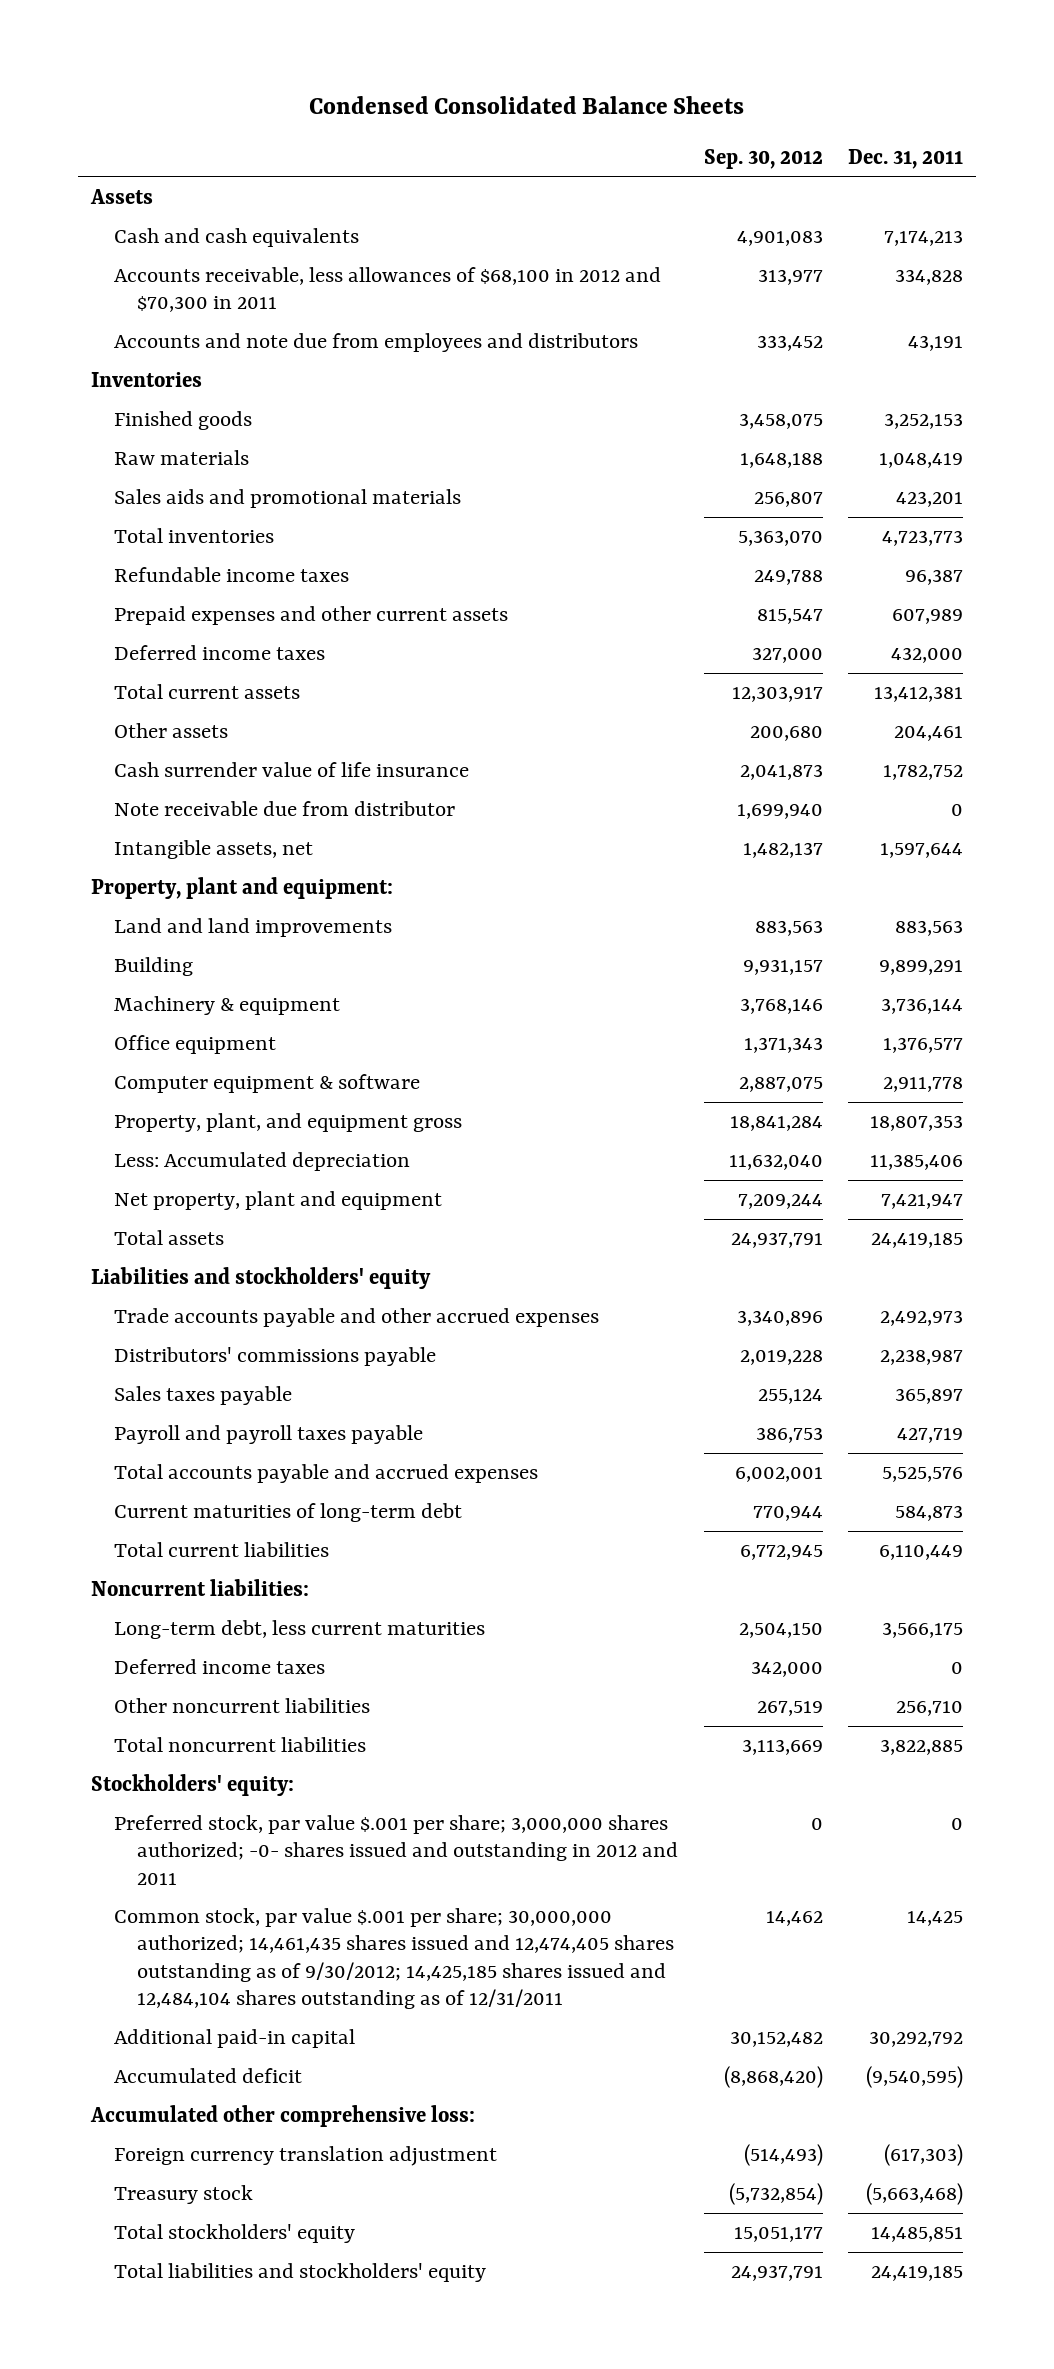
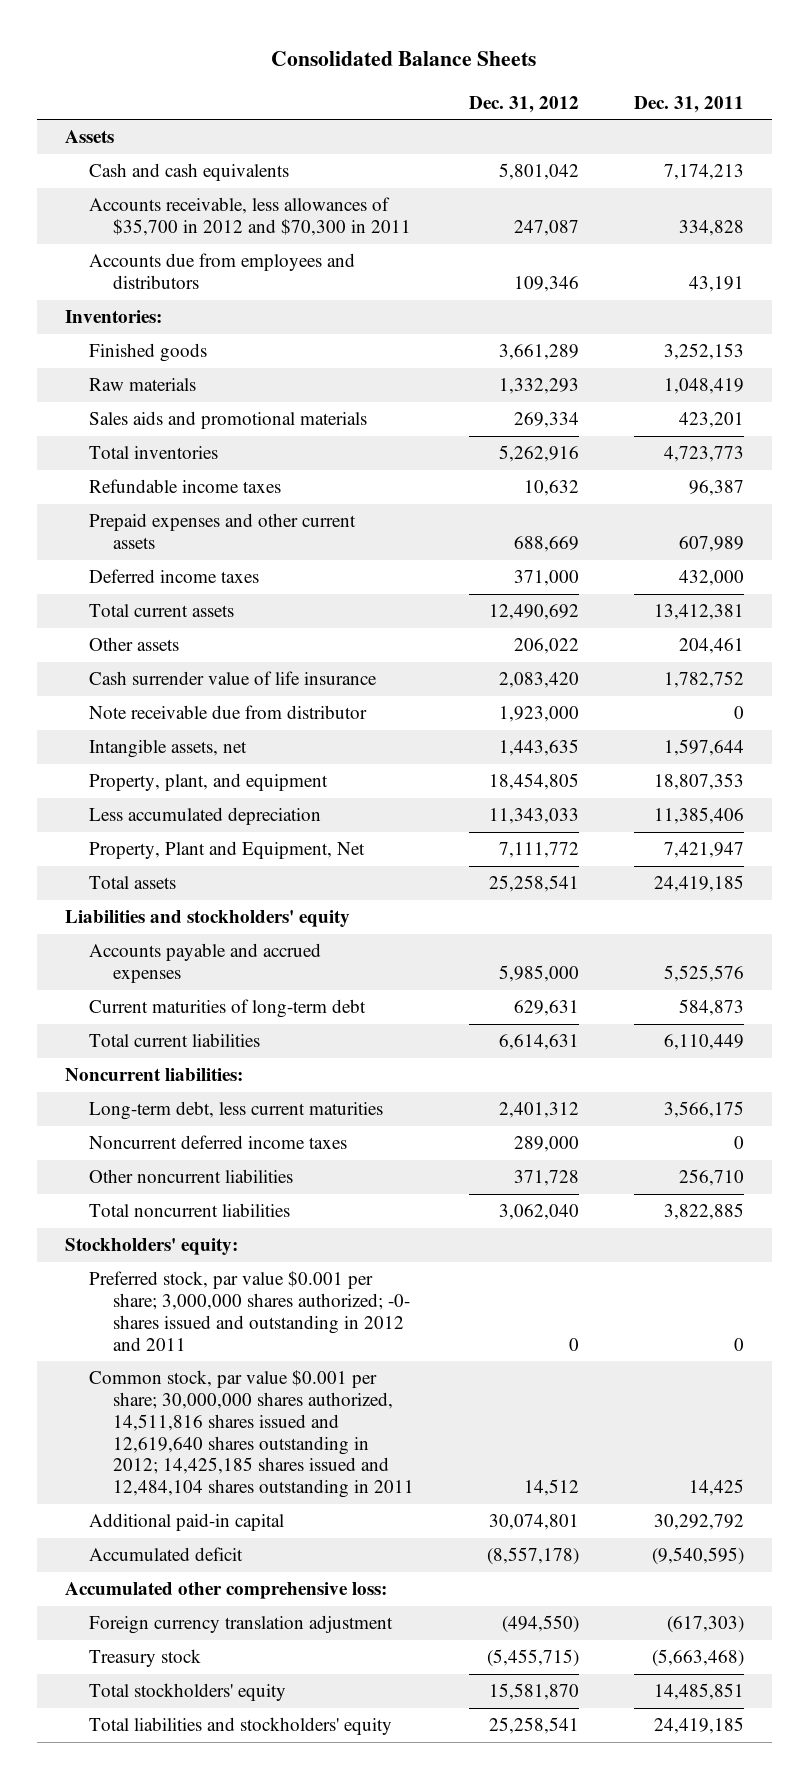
[308,96,744,115] Condensed Consolidated Balance Sheets -> [271,51,537,67] Consolidated Balance Sheets
[703,149,823,170] Sep. 30, 2012 -> none
none -> [468,95,579,113] Dec. 31, 2012
[113,266,661,313] Accounts receivable, less allowances of $68,100 in 2012 and $70,300 in 2011 -> [88,197,411,237] Accounts receivable, less allowances of $35,700 in 2012 and $70,300 in 2011
[113,332,638,352] Accounts and note due from employees and distributors -> [88,253,355,290] Accounts due from employees and distributors
[90,371,202,387] Inventories -> [64,310,162,324] Inventories:
[90,876,393,899] Property, plant and equipment: -> none
[113,917,392,937] Land and land improvements -> none
[113,956,193,976] Building -> none
[113,995,340,1015] Machinery & equipment -> none
[113,1034,276,1054] Office equipment -> none
[113,1073,420,1093] Computer equipment & software -> none
[113,1112,462,1132] Property, plant, and equipment gross -> [88,773,328,792] Property, plant, and equipment
[113,1151,410,1171] Less: Accumulated depreciation -> [88,807,321,826] Less accumulated depreciation
[113,1190,442,1210] Net property, plant and equipment -> [88,841,365,860] Property, Plant and Equipment, Net
[113,1307,599,1327] Trade accounts payable and other accrued expenses -> none
[113,1346,436,1366] Distributors' commissions payable -> none
[113,1385,292,1405] Sales taxes payable -> none
[113,1424,423,1444] Payroll and payroll taxes payable -> none
[113,1463,538,1483] Total accounts payable and accrued expenses -> [88,943,321,984] Accounts payable and accrued expenses
[113,1658,325,1674] Deferred income taxes -> [88,1135,347,1150] Noncurrent deferred income taxes
[113,1814,679,1885] Preferred stock, par value $.001 per share; 3,000,000 shares authorized; -0- shares issued and outstanding in 2012 and 2011 -> [88,1271,410,1351] Preferred stock, par value $0.001 per share; 3,000,000 shares authorized; -0- shares issued and outstanding in 2012 and 2011
[113,1907,675,2010] Common stock, par value $.001 per share; 30,000,000 authorized; 14,461,435 shares issued and 12,474,405 shares outstanding as of 9/30/2012; 14,425,185 shares issued and 12,484,104 shares outstanding as of 12/31/2011 -> [88,1370,414,1499] Common stock, par value $0.001 per share; 30,000,000 shares authorized, 14,511,816 shares issued and 12,619,640 shares outstanding in 2012; 14,425,185 shares issued and 12,484,104 shares outstanding in 2011

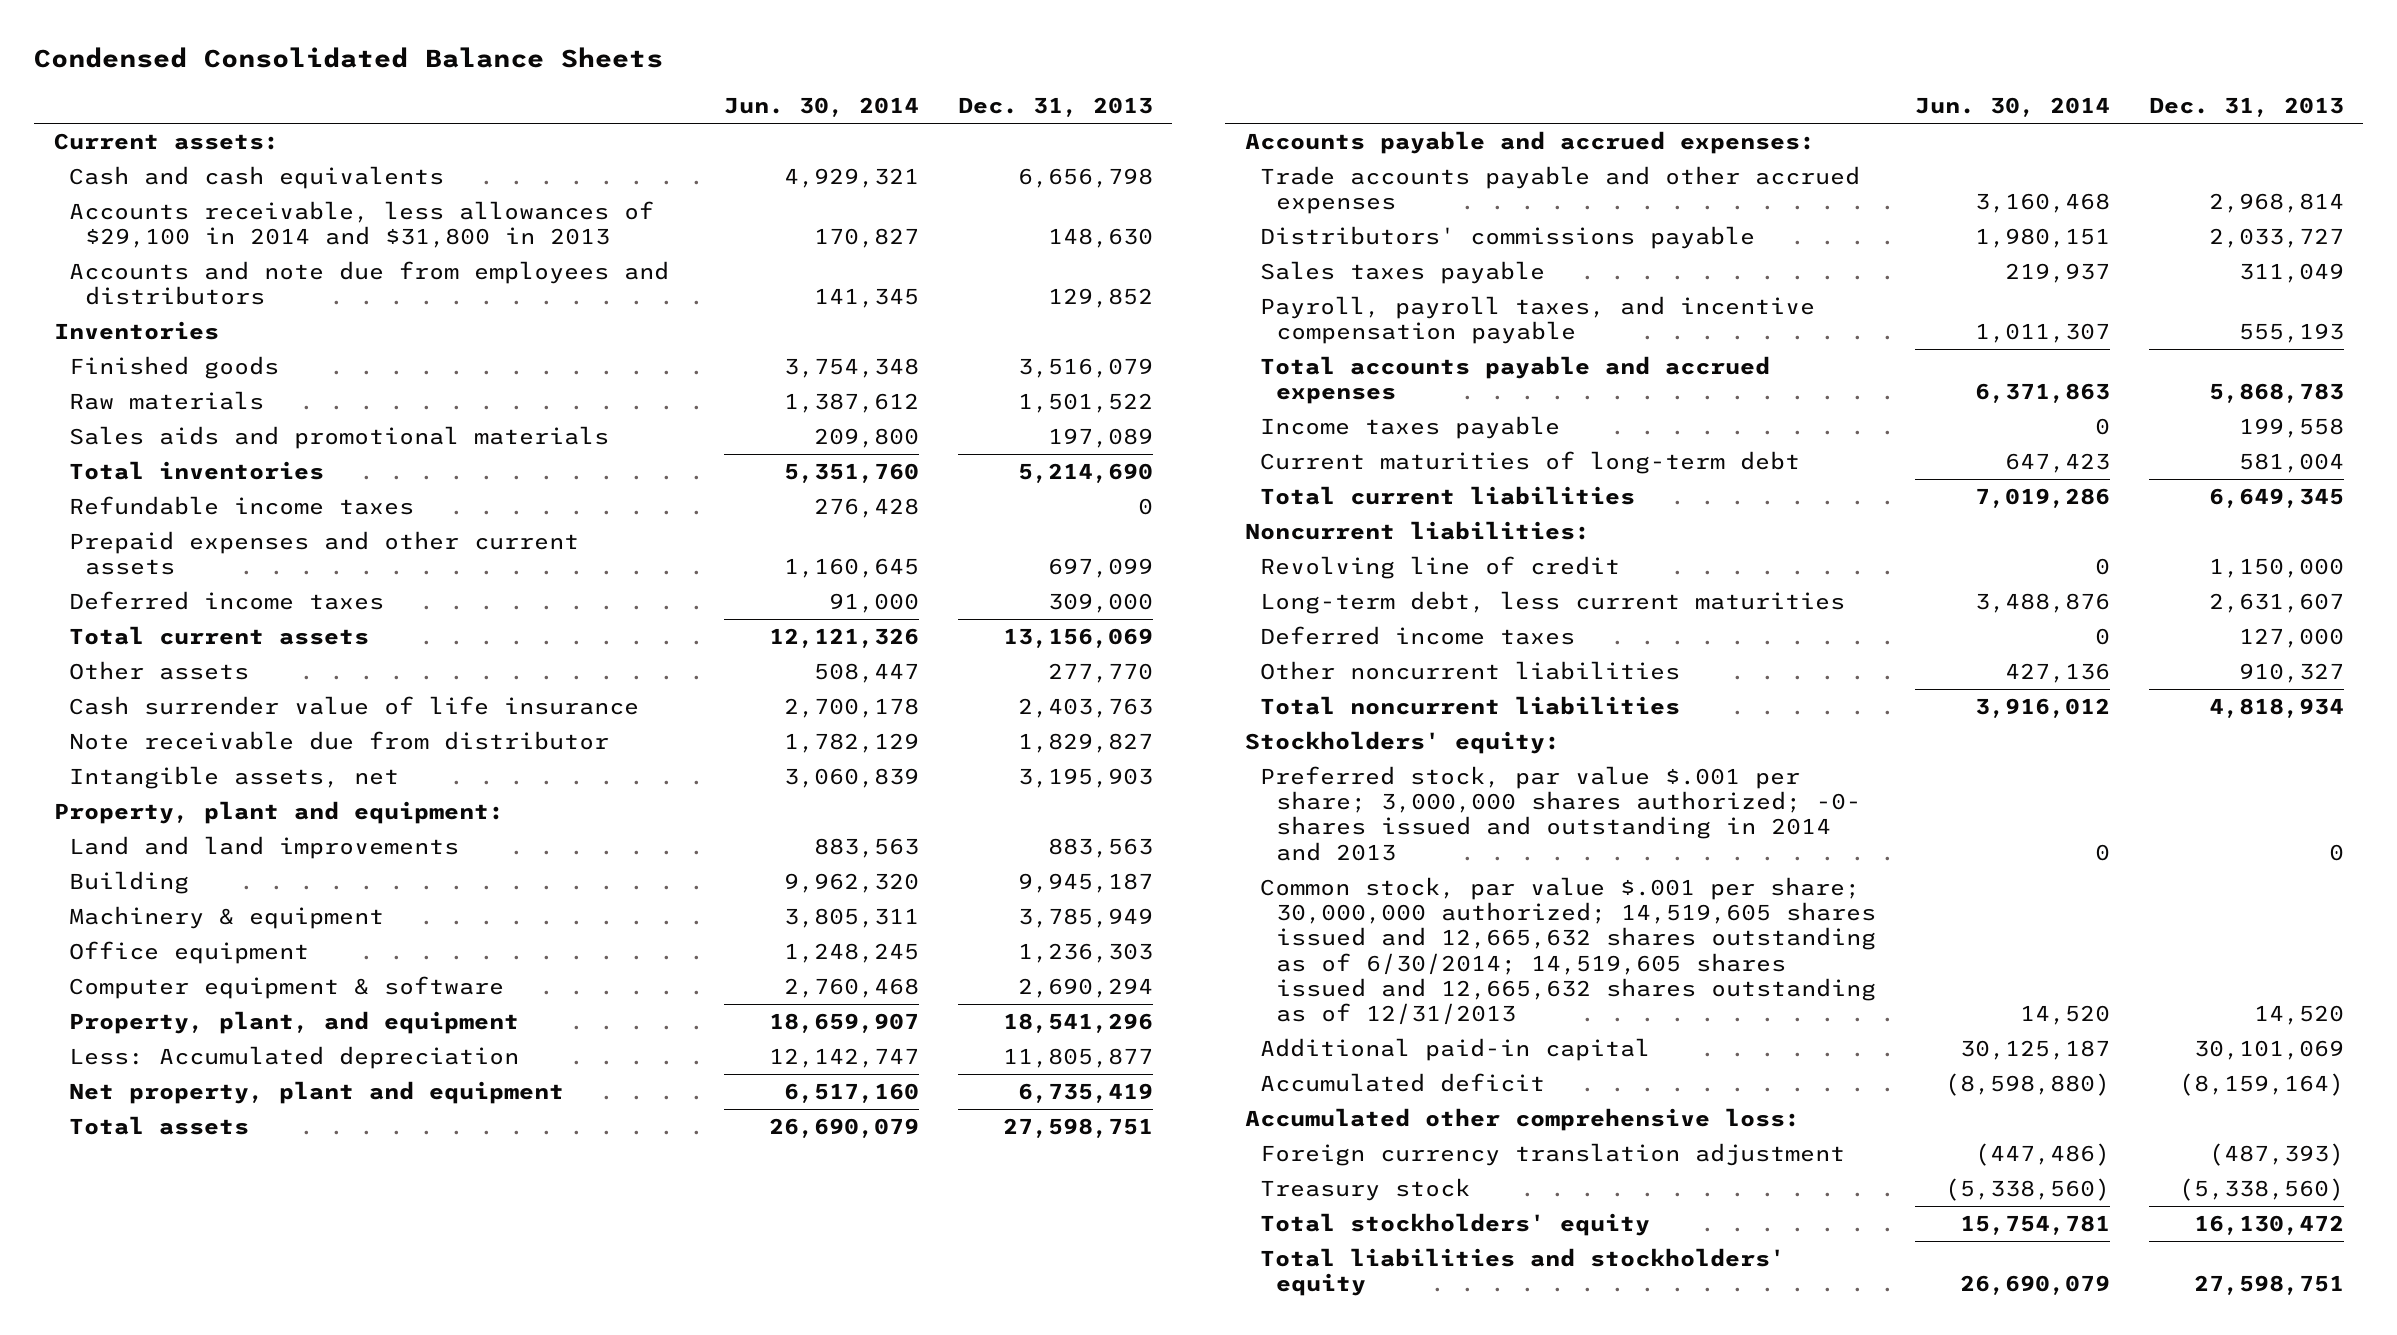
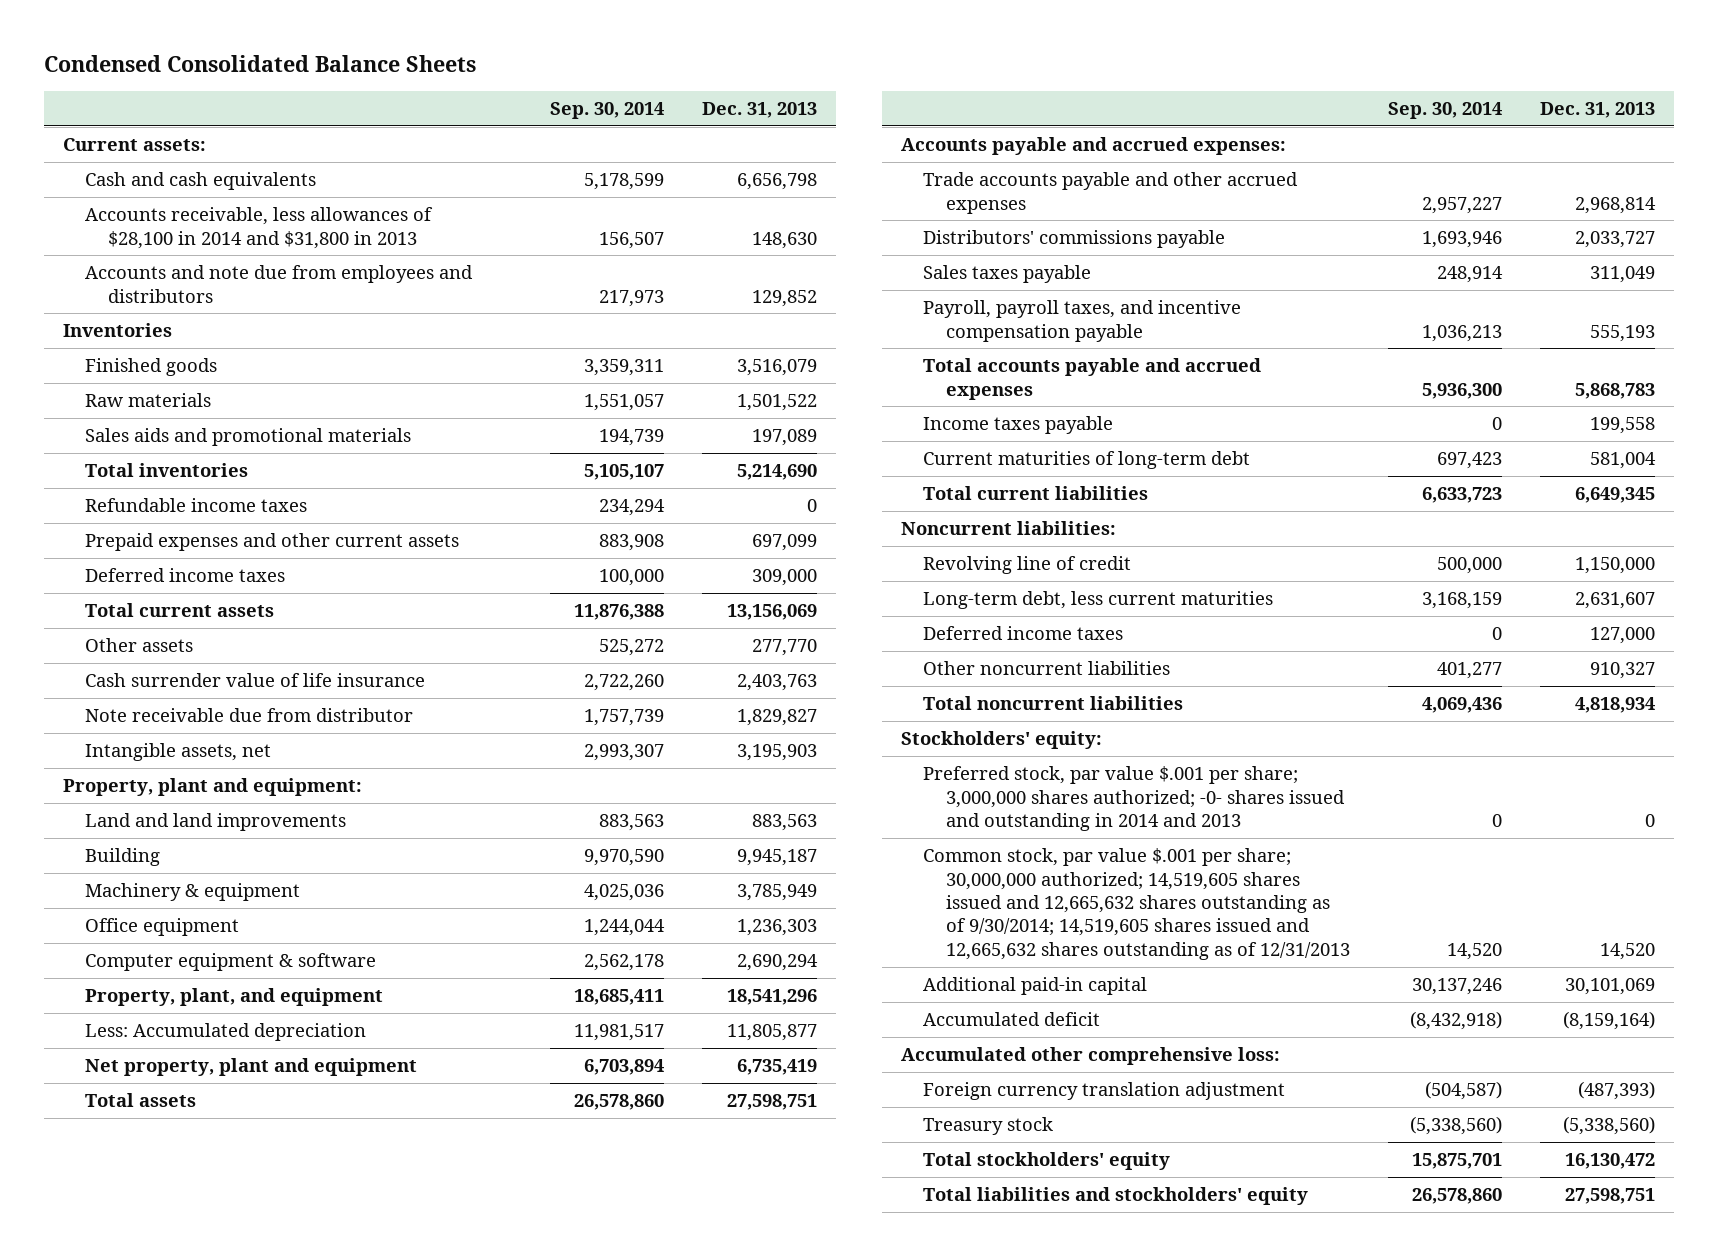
[723,97,919,118] Jun. 30, 2014 -> none
none -> [549,101,664,119] Sep. 30, 2014
[69,200,655,249] Accounts receivable, less allowances of $29,100 in 2014 and $31,800 in 2013 -> [85,207,434,249] Accounts receivable, less allowances of $28,100 in 2014 and $31,800 in 2013
[1260,876,1876,1026] Common stock, par value $.001 per share; 30,000,000 authorized; 14,519,605 shares issued and 12,665,632 shares outstanding as of 6/30/2014; 14,519,605 shares issued and 12,665,632 shares outstanding as of 12/31/2013 -> [923,848,1350,960] Common stock, par value $.001 per share; 30,000,000 authorized; 14,519,605 shares issued and 12,665,632 shares outstanding as of 9/30/2014; 14,519,605 shares issued and 12,665,632 shares outstanding as of 12/31/2013

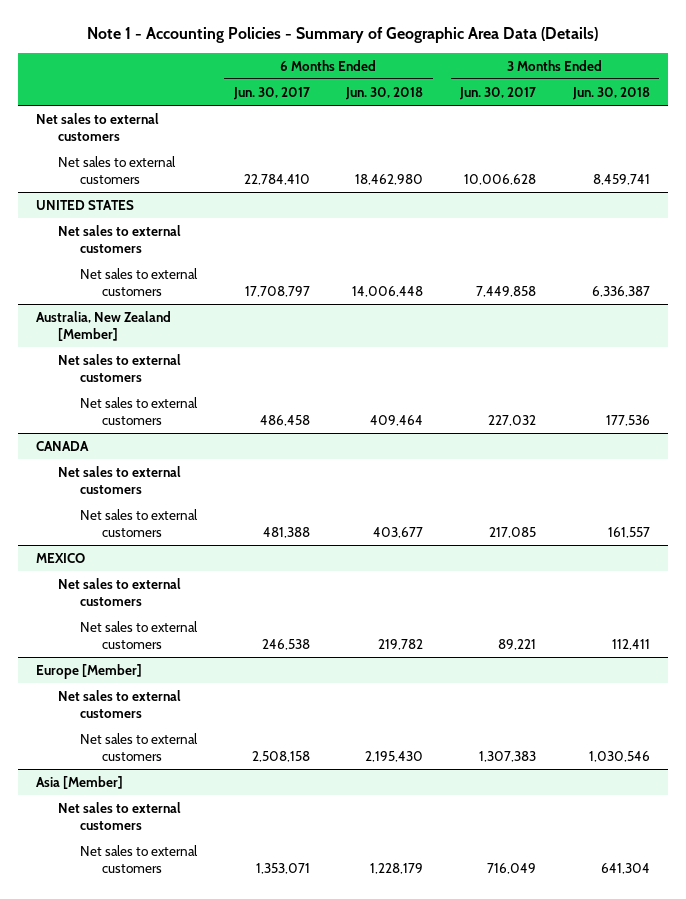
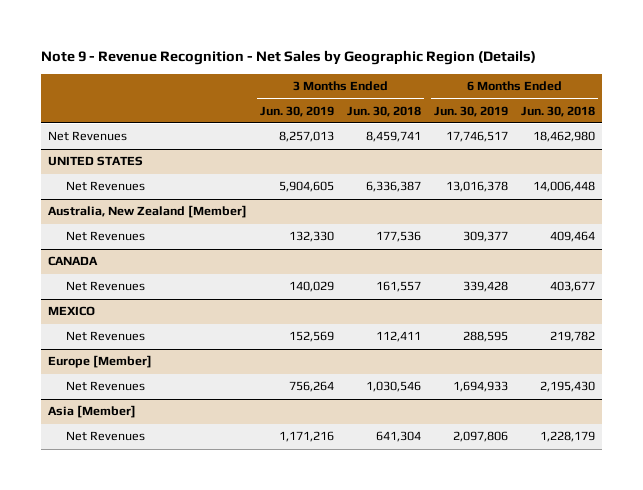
[86,27,598,44] Note 1 - Accounting Policies - Summary of Geographic Area Data (Details) -> [41,50,537,66] Note 9 - Revenue Recognition - Net Sales by Geographic Region (Details)
[232,86,310,100] Jun. 30, 2017 -> none
[459,86,537,100] Jun. 30, 2017 -> none
none -> [259,105,334,117] Jun. 30, 2019
none -> [434,105,509,117] Jun. 30, 2019
[36,112,160,141] Net sales to external customers -> none
[58,155,177,184] Net sales to external customers -> [47,131,127,142] Net Revenues
[58,224,182,253] Net sales to external customers -> none
[79,267,198,296] Net sales to external customers -> [65,181,145,192] Net Revenues
[58,353,182,382] Net sales to external customers -> none
[79,396,198,425] Net sales to external customers -> [65,231,145,242] Net Revenues
[58,465,182,494] Net sales to external customers -> none
[79,508,198,537] Net sales to external customers -> [65,281,145,292] Net Revenues
[58,577,182,606] Net sales to external customers -> none
[79,620,198,649] Net sales to external customers -> [65,331,145,342] Net Revenues
[58,689,182,718] Net sales to external customers -> none
[79,732,198,761] Net sales to external customers -> [65,381,145,392] Net Revenues
[58,801,182,830] Net sales to external customers -> none
[79,844,198,873] Net sales to external customers -> [65,431,145,442] Net Revenues

